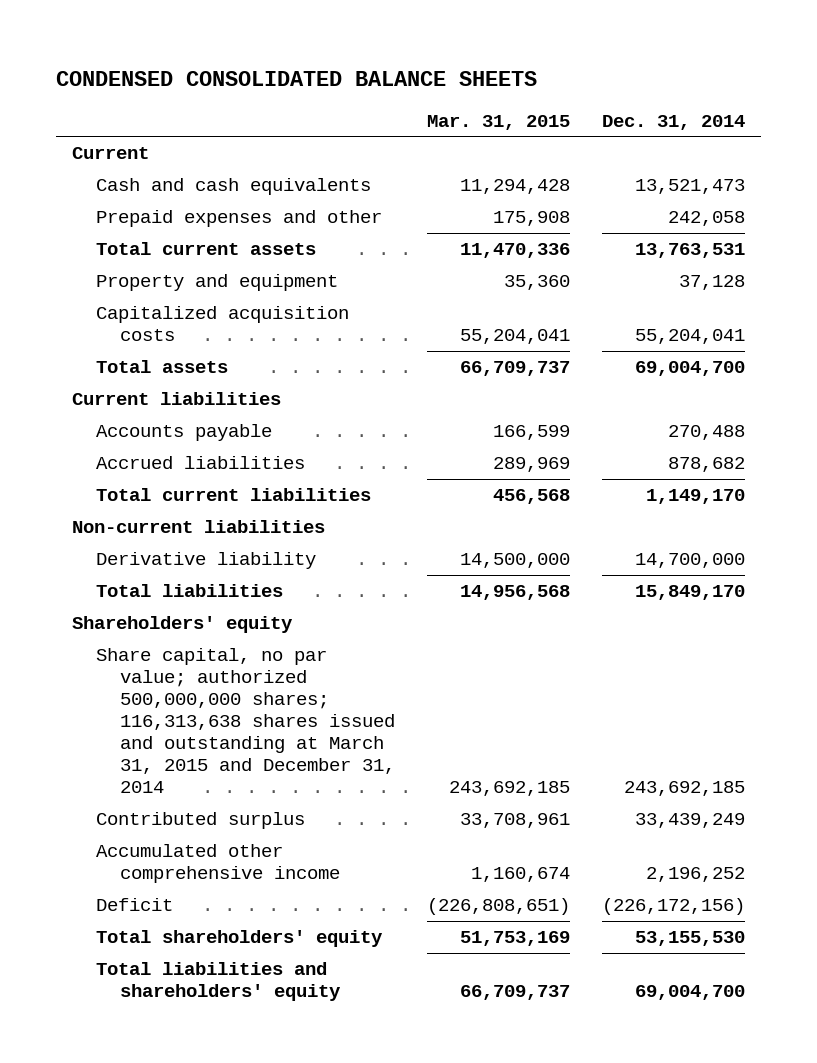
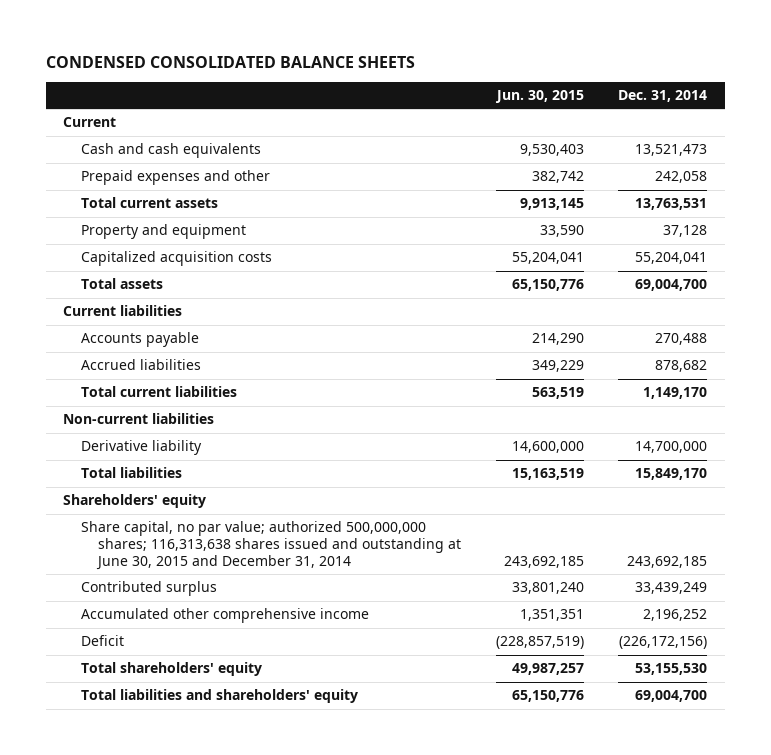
[427,114,571,130] Mar. 31, 2015 -> none
none -> [494,89,584,103] Jun. 30, 2015
[96,648,396,794] Share capital, no par value; authorized 500,000,000 shares; 116,313,638 shares issued and outstanding at March 31, 2015 and December 31, 2014 -> [80,521,461,570] Share capital, no par value; authorized 500,000,000 shares; 116,313,638 shares issued and outstanding at June 30, 2015 and December 31, 2014

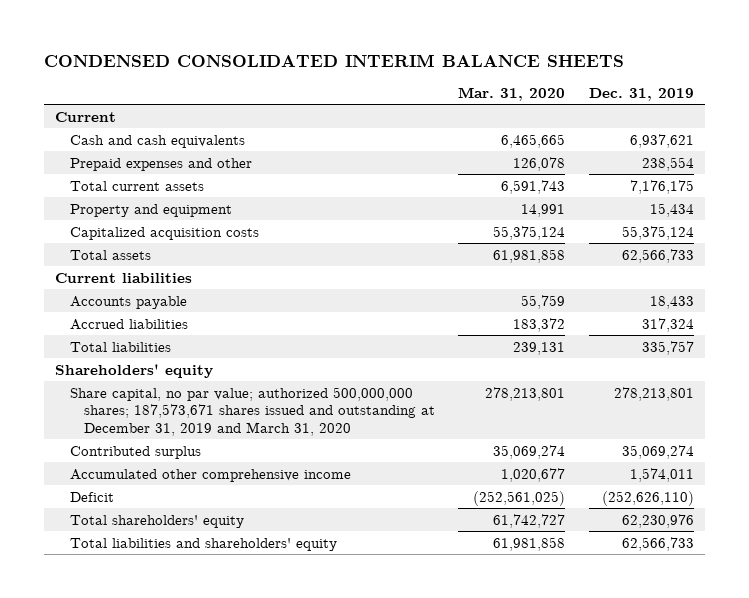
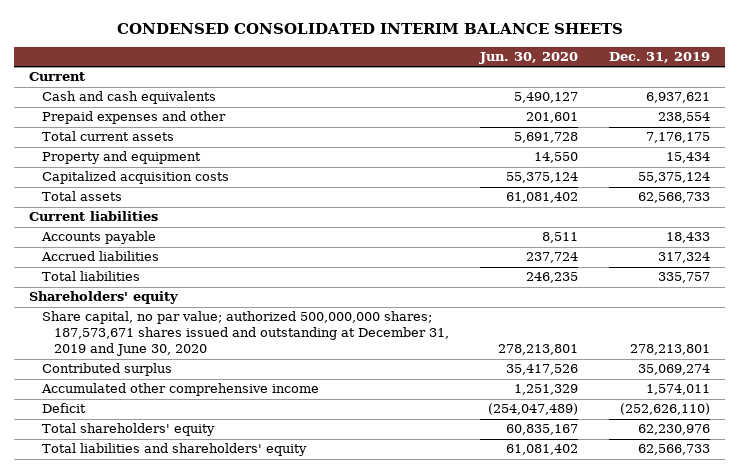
[458,87,566,102] Mar. 31, 2020 -> none
none -> [478,52,578,65] Jun. 30, 2020
[69,386,435,436] Share capital, no par value; authorized 500,000,000 shares; 187,573,671 shares issued and outstanding at December 31, 2019 and March 31, 2020 -> [41,311,450,357] Share capital, no par value; authorized 500,000,000 shares; 187,573,671 shares issued and outstanding at December 31, 2019 and June 30, 2020

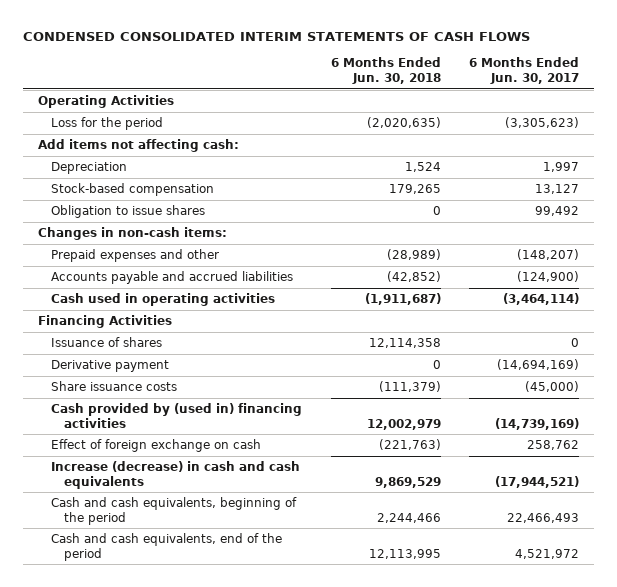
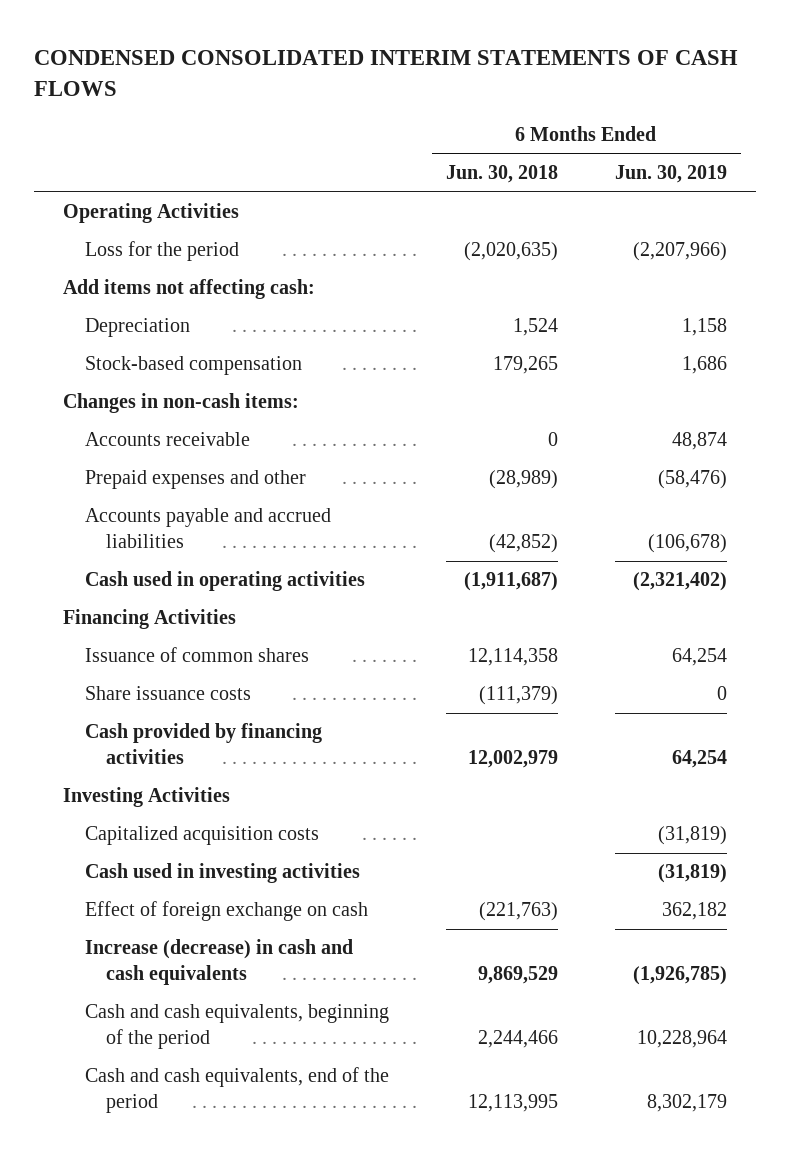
[469,57,580,85] 6 Months Ended Jun. 30, 2017 -> none
none -> [615,165,728,184] Jun. 30, 2019
[50,204,205,218] Obligation to issue shares -> none
none -> [84,432,250,447] Accounts receivable
[50,359,169,372] Derivative payment -> none
[50,336,162,347] Issuance of shares -> [84,647,309,663] Issuance of common shares
[50,402,302,428] Cash provided by (used in) financing activities -> [84,723,322,765] Cash provided by financing activities
none -> [62,787,230,808] Investing Activities
none -> [84,826,319,846] Capitalized acquisition costs
none -> [84,863,360,884] Cash used in investing activities

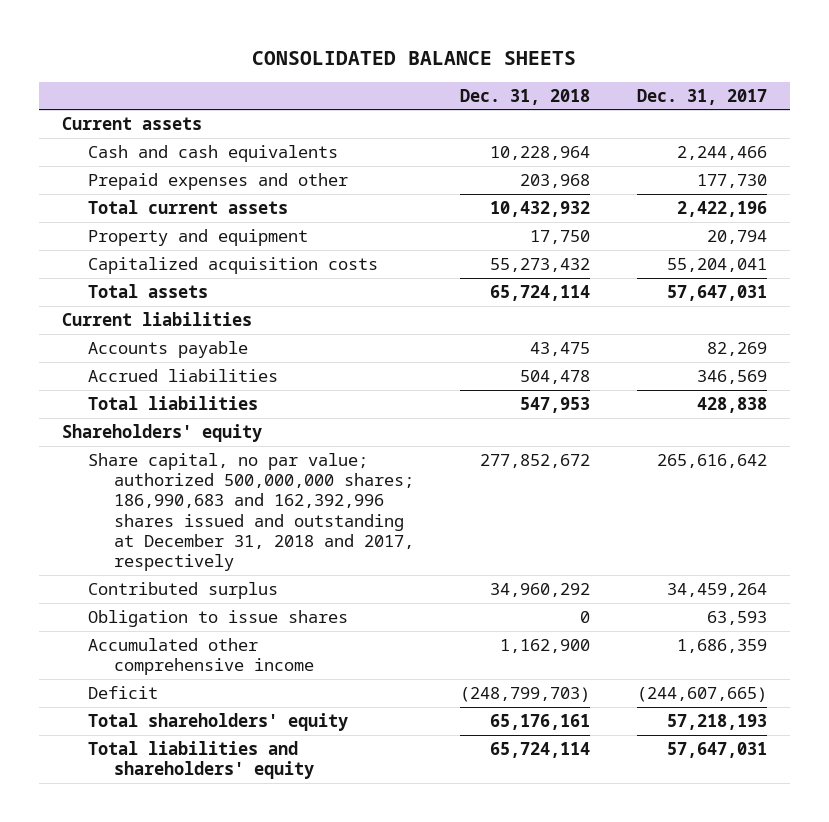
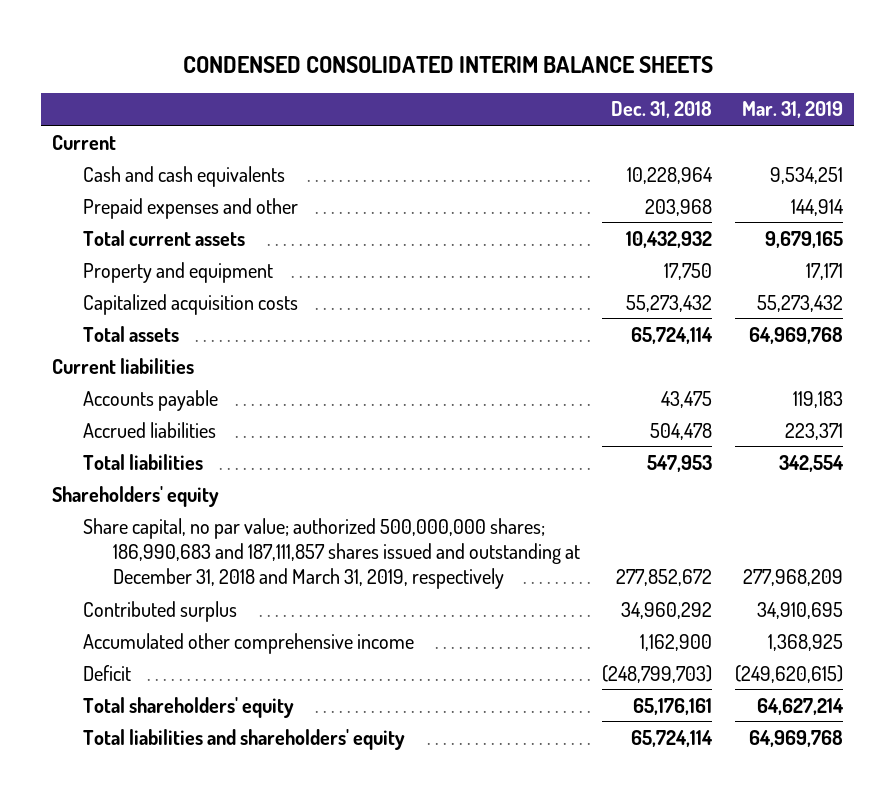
[252,51,577,66] CONSOLIDATED BALANCE SHEETS -> [182,55,713,73] CONDENSED CONSOLIDATED INTERIM BALANCE SHEETS
[636,88,767,105] Dec. 31, 2017 -> none
none -> [741,101,843,119] Mar. 31, 2019
[62,116,203,130] Current assets -> [52,134,117,150] Current
[88,452,415,572] Share capital, no par value; authorized 500,000,000 shares; 186,990,683 and 162,392,996 shares issued and outstanding at December 31, 2018 and 2017, respectively -> [82,517,580,590] Share capital, no par value; authorized 500,000,000 shares; 186,990,683 and 187,111,857 shares issued and outstanding at December 31, 2018 and March 31, 2019, respectively
[88,609,349,627] Obligation to issue shares -> none

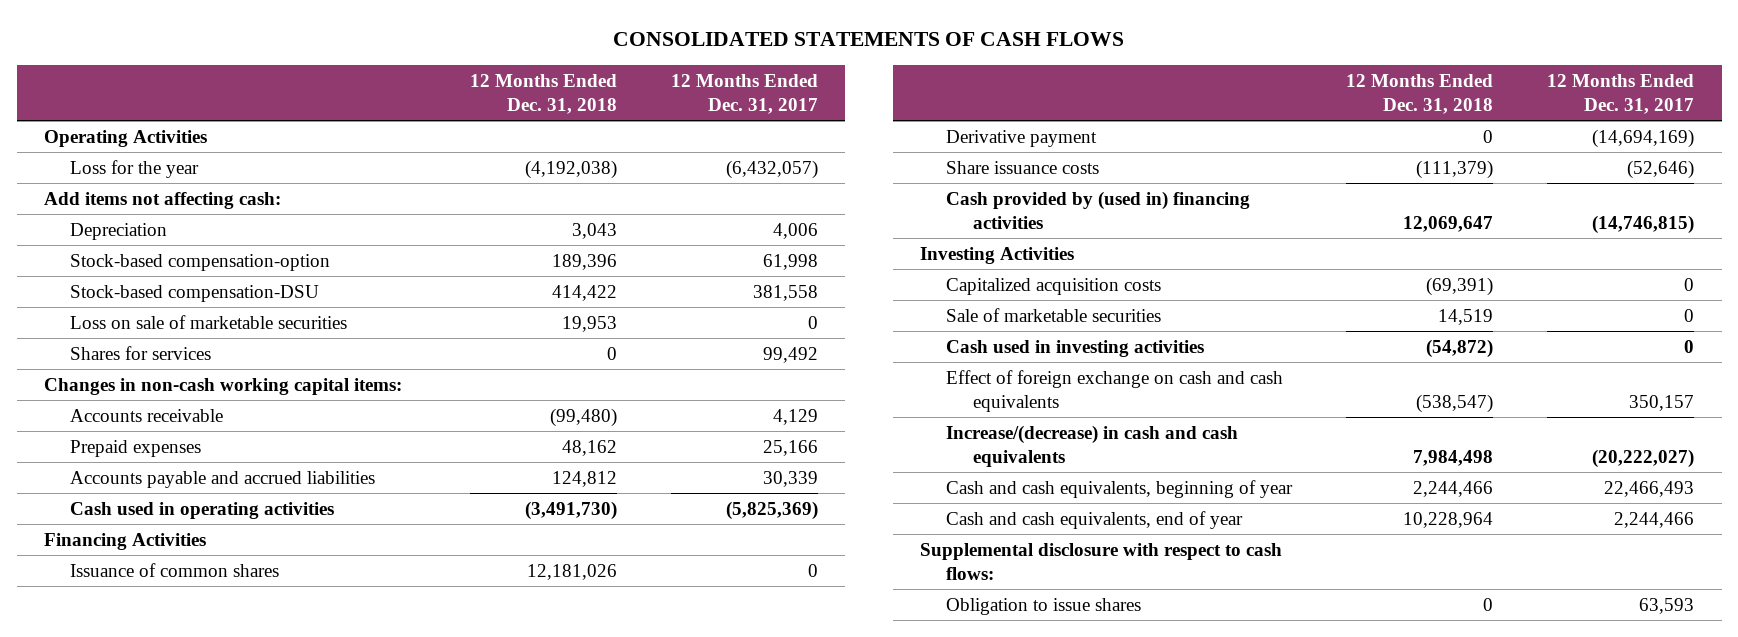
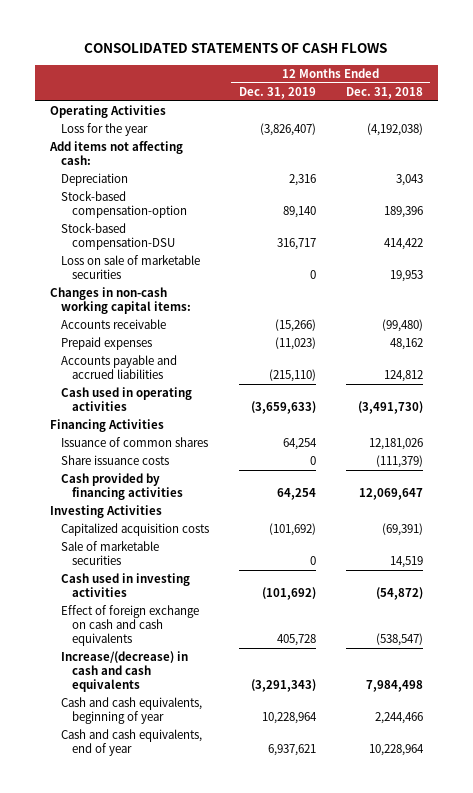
[671,73,819,114] 12 Months Ended Dec. 31, 2017 -> none
none -> [238,87,316,100] Dec. 31, 2019
[70,345,212,360] Shares for services -> none
[946,129,1098,147] Derivative payment -> none
[946,190,1251,229] Cash provided by (used in) financing activities -> [60,473,183,501] Cash provided by financing activities
[919,542,1282,580] Supplemental disclosure with respect to cash flows: -> none
[946,597,1142,615] Obligation to issue shares -> none

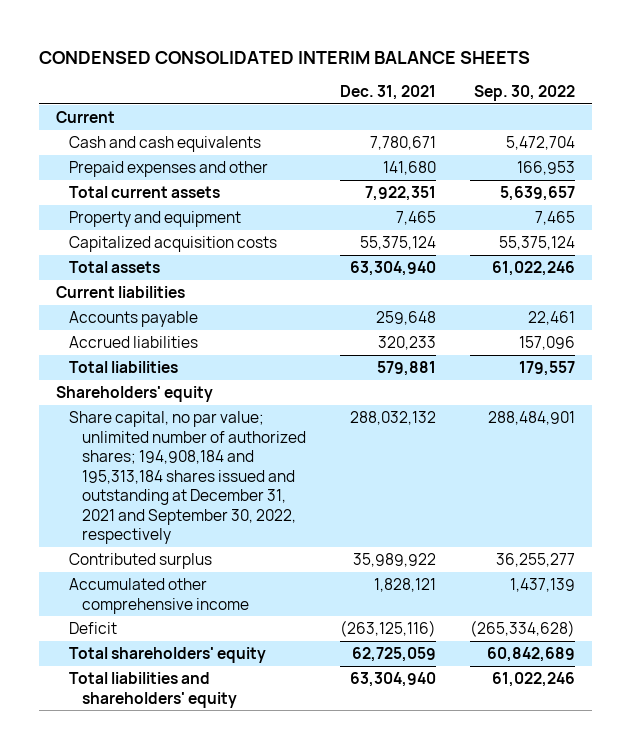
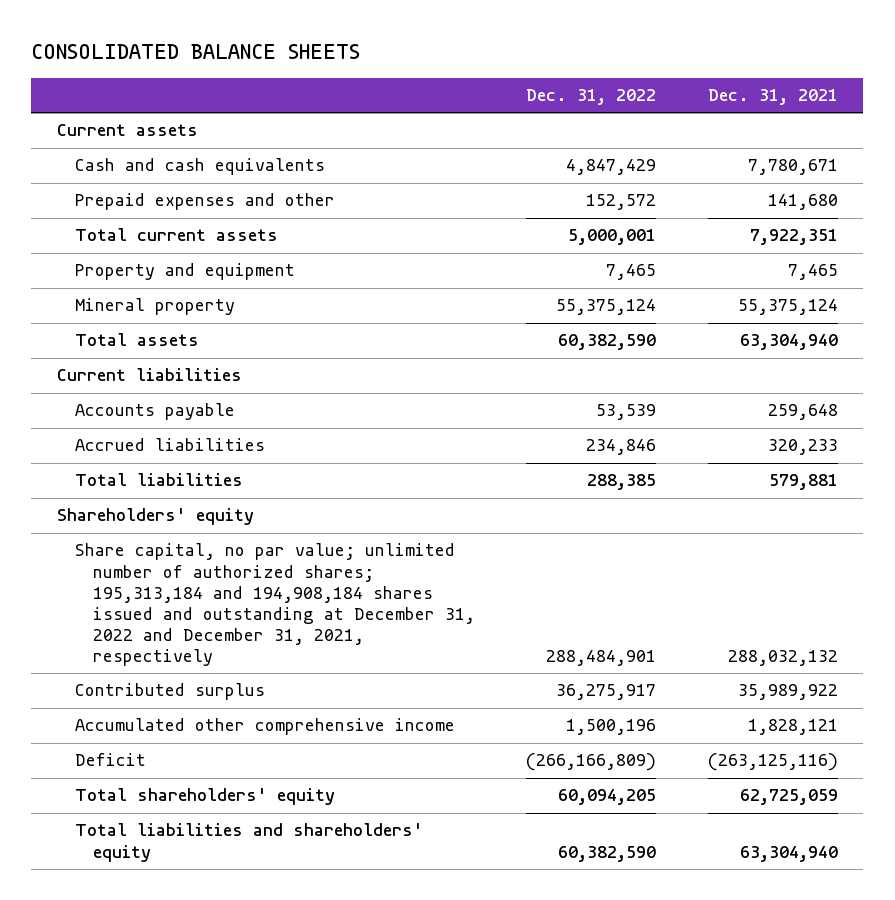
[39,50,531,64] CONDENSED CONSOLIDATED INTERIM BALANCE SHEETS -> [31,44,361,60] CONSOLIDATED BALANCE SHEETS
[473,85,575,102] Sep. 30, 2022 -> none
none -> [526,89,657,106] Dec. 31, 2022
[56,111,116,124] Current -> [57,124,199,137] Current assets
[69,236,278,253] Capitalized acquisition costs -> [74,298,235,316] Mineral property
[69,411,307,545] Share capital, no par value; unlimited number of authorized shares; 194,908,184 and 195,313,184 shares issued and outstanding at December 31, 2021 and September 30, 2022, respectively -> [74,543,475,667] Share capital, no par value; unlimited number of authorized shares; 195,313,184 and 194,908,184 shares issued and outstanding at December 31, 2022 and December 31, 2021, respectively

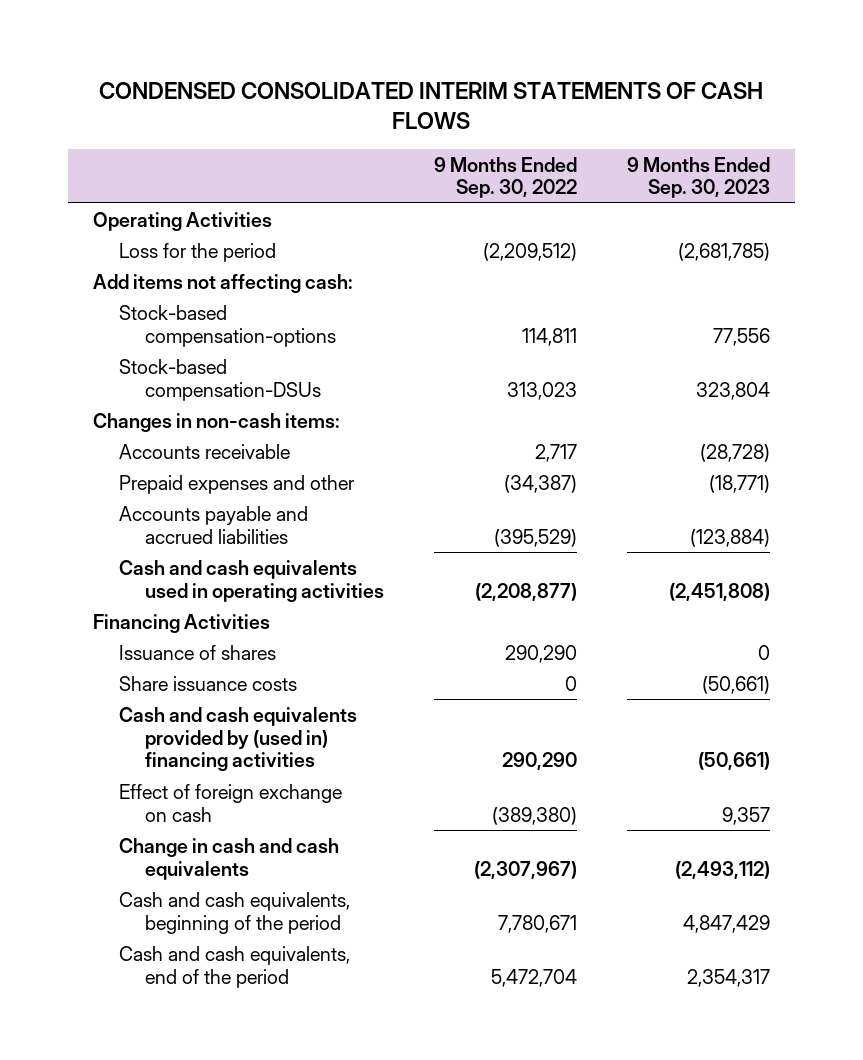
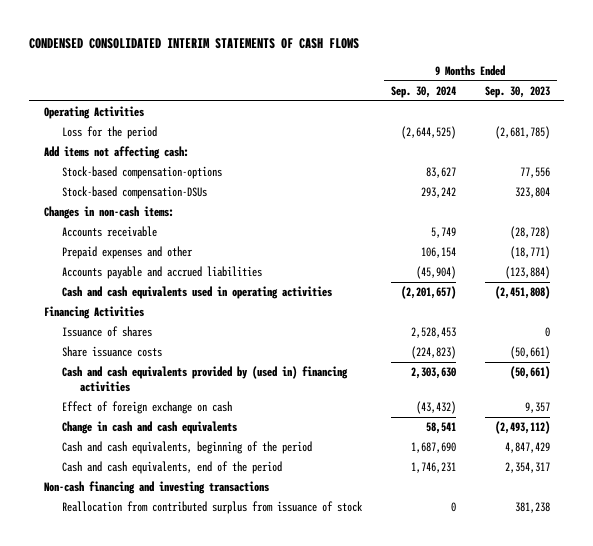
[434,156,578,199] 9 Months Ended Sep. 30, 2022 -> none
none -> [390,85,456,98] Sep. 30, 2024
none -> [43,481,269,495] Non-cash financing and investing transactions
none -> [62,501,364,515] Reallocation from contributed surplus from issuance of stock

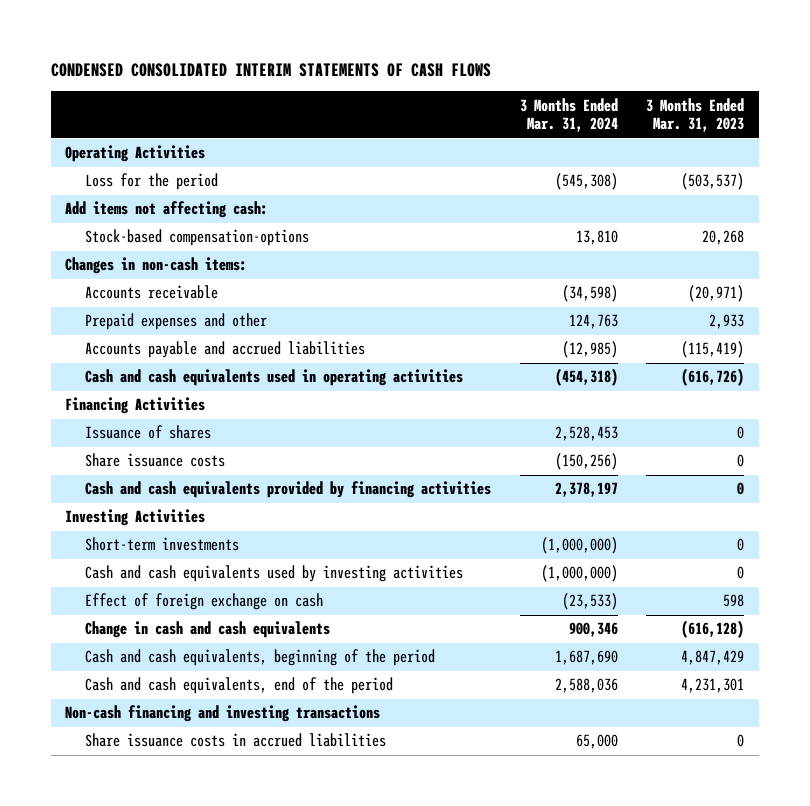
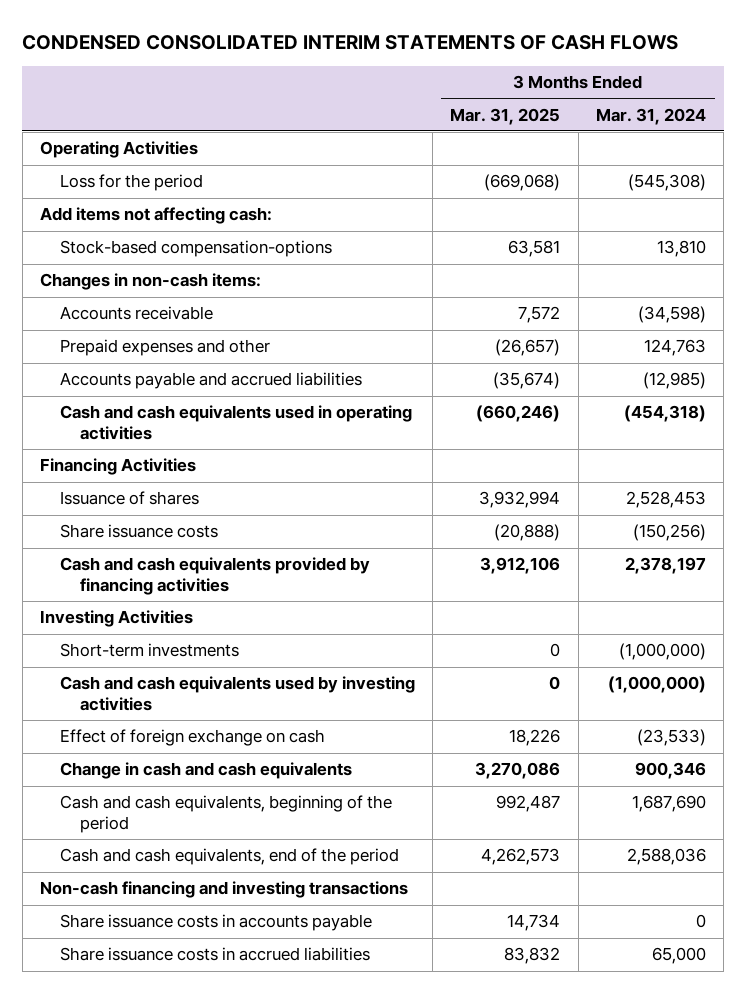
[646,97,745,133] 3 Months Ended Mar. 31, 2023 -> none
none -> [450,107,561,125] Mar. 31, 2025
none -> [59,914,372,932] Share issuance costs in accounts payable

